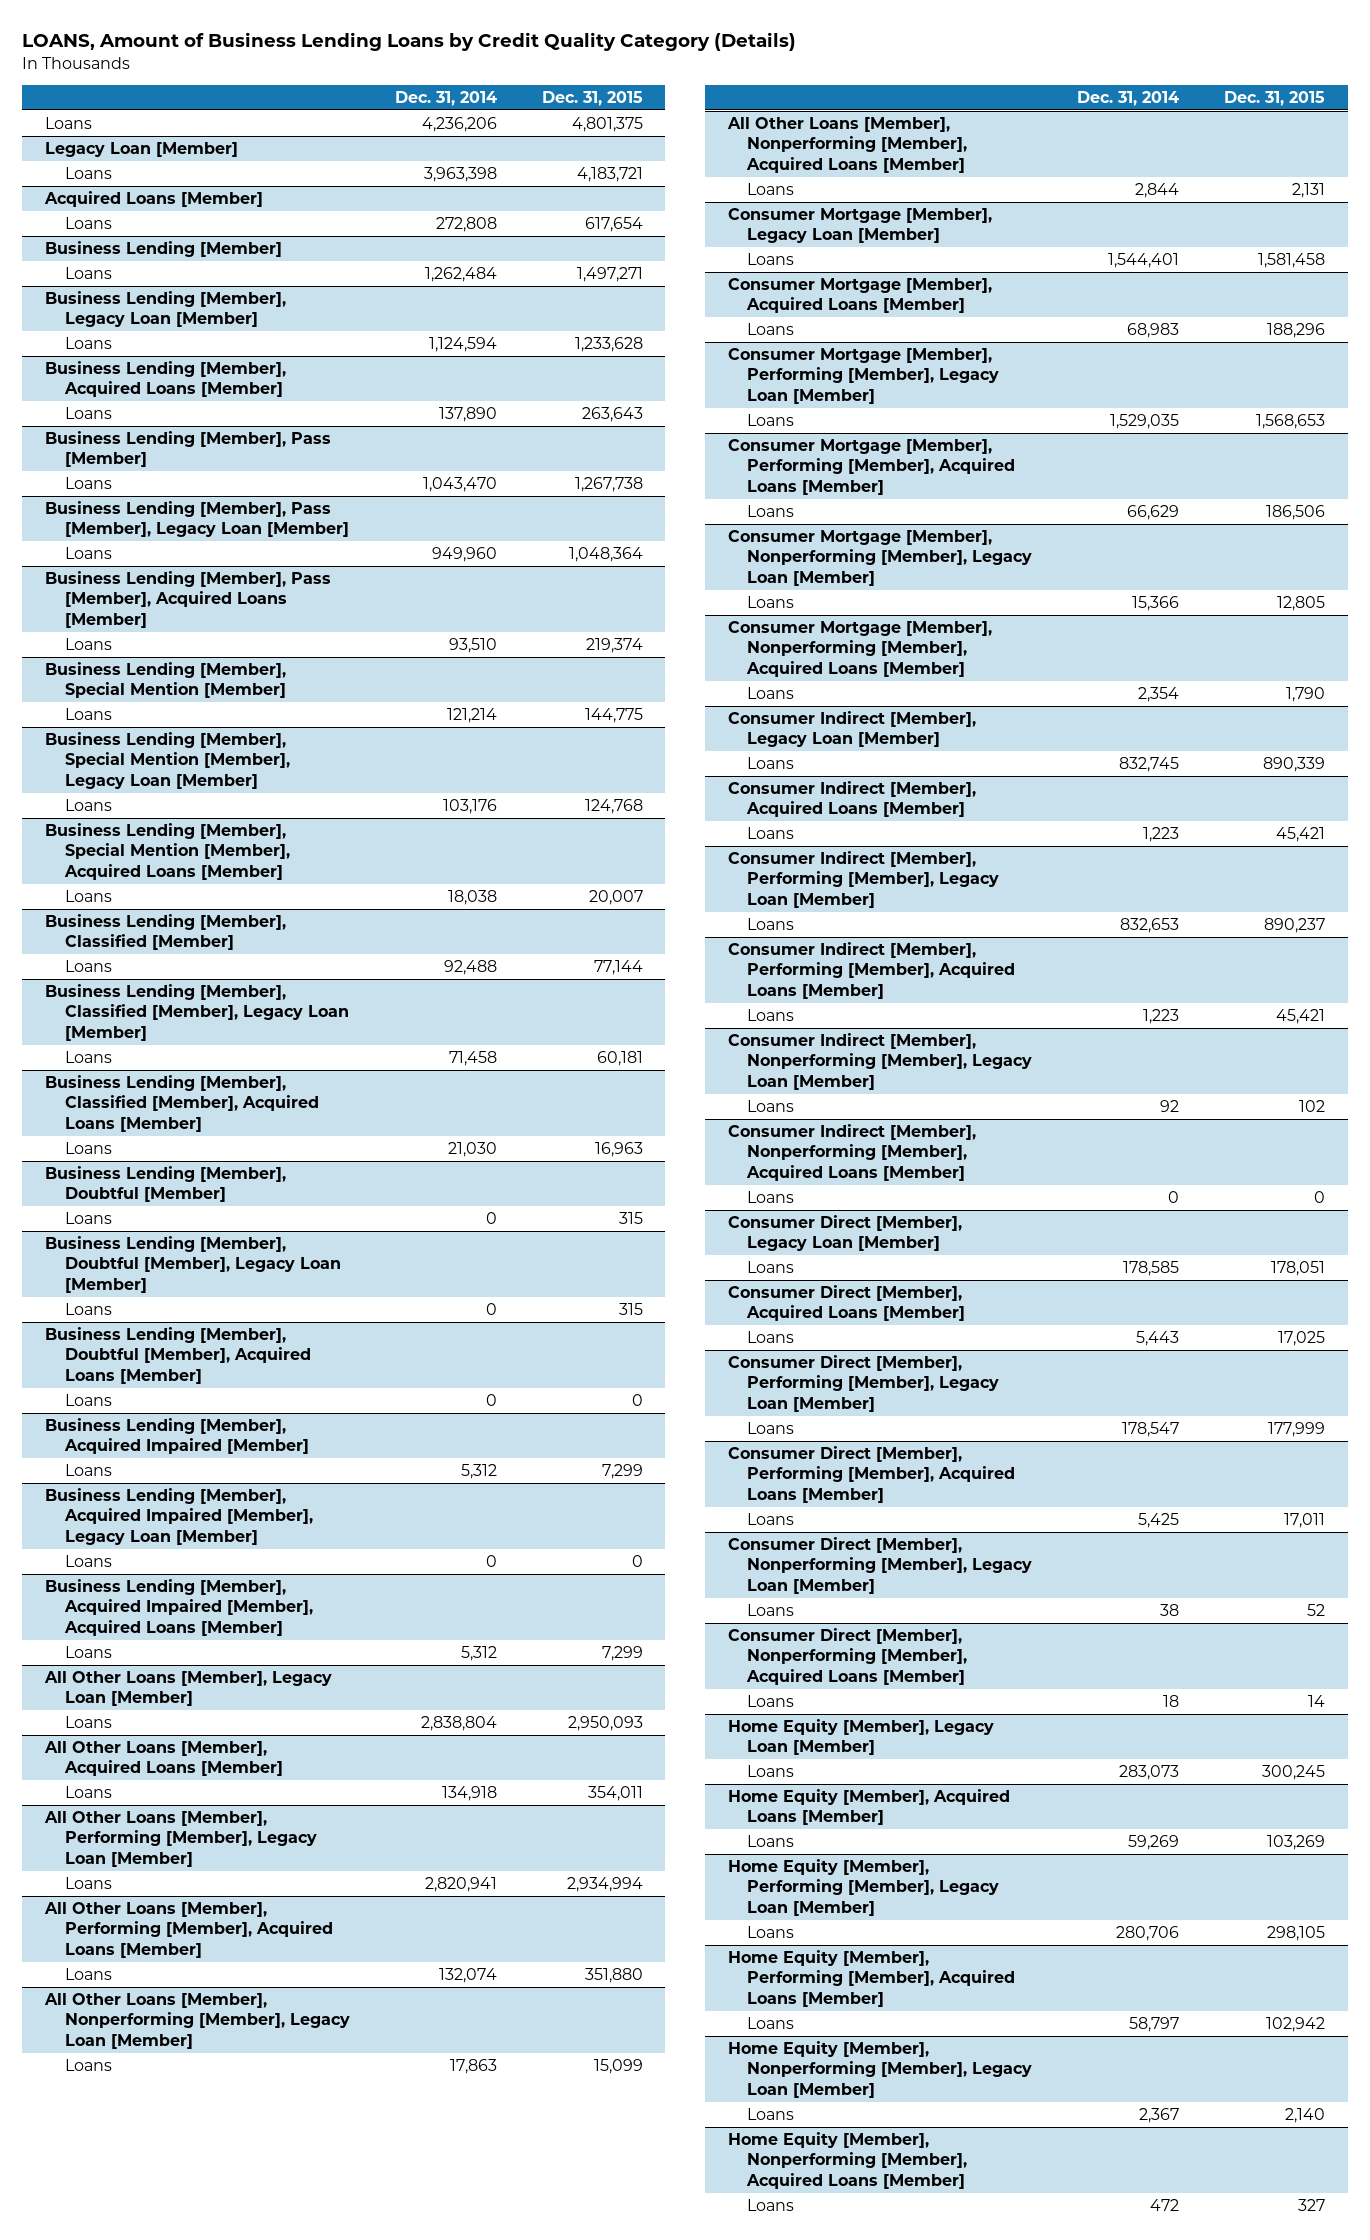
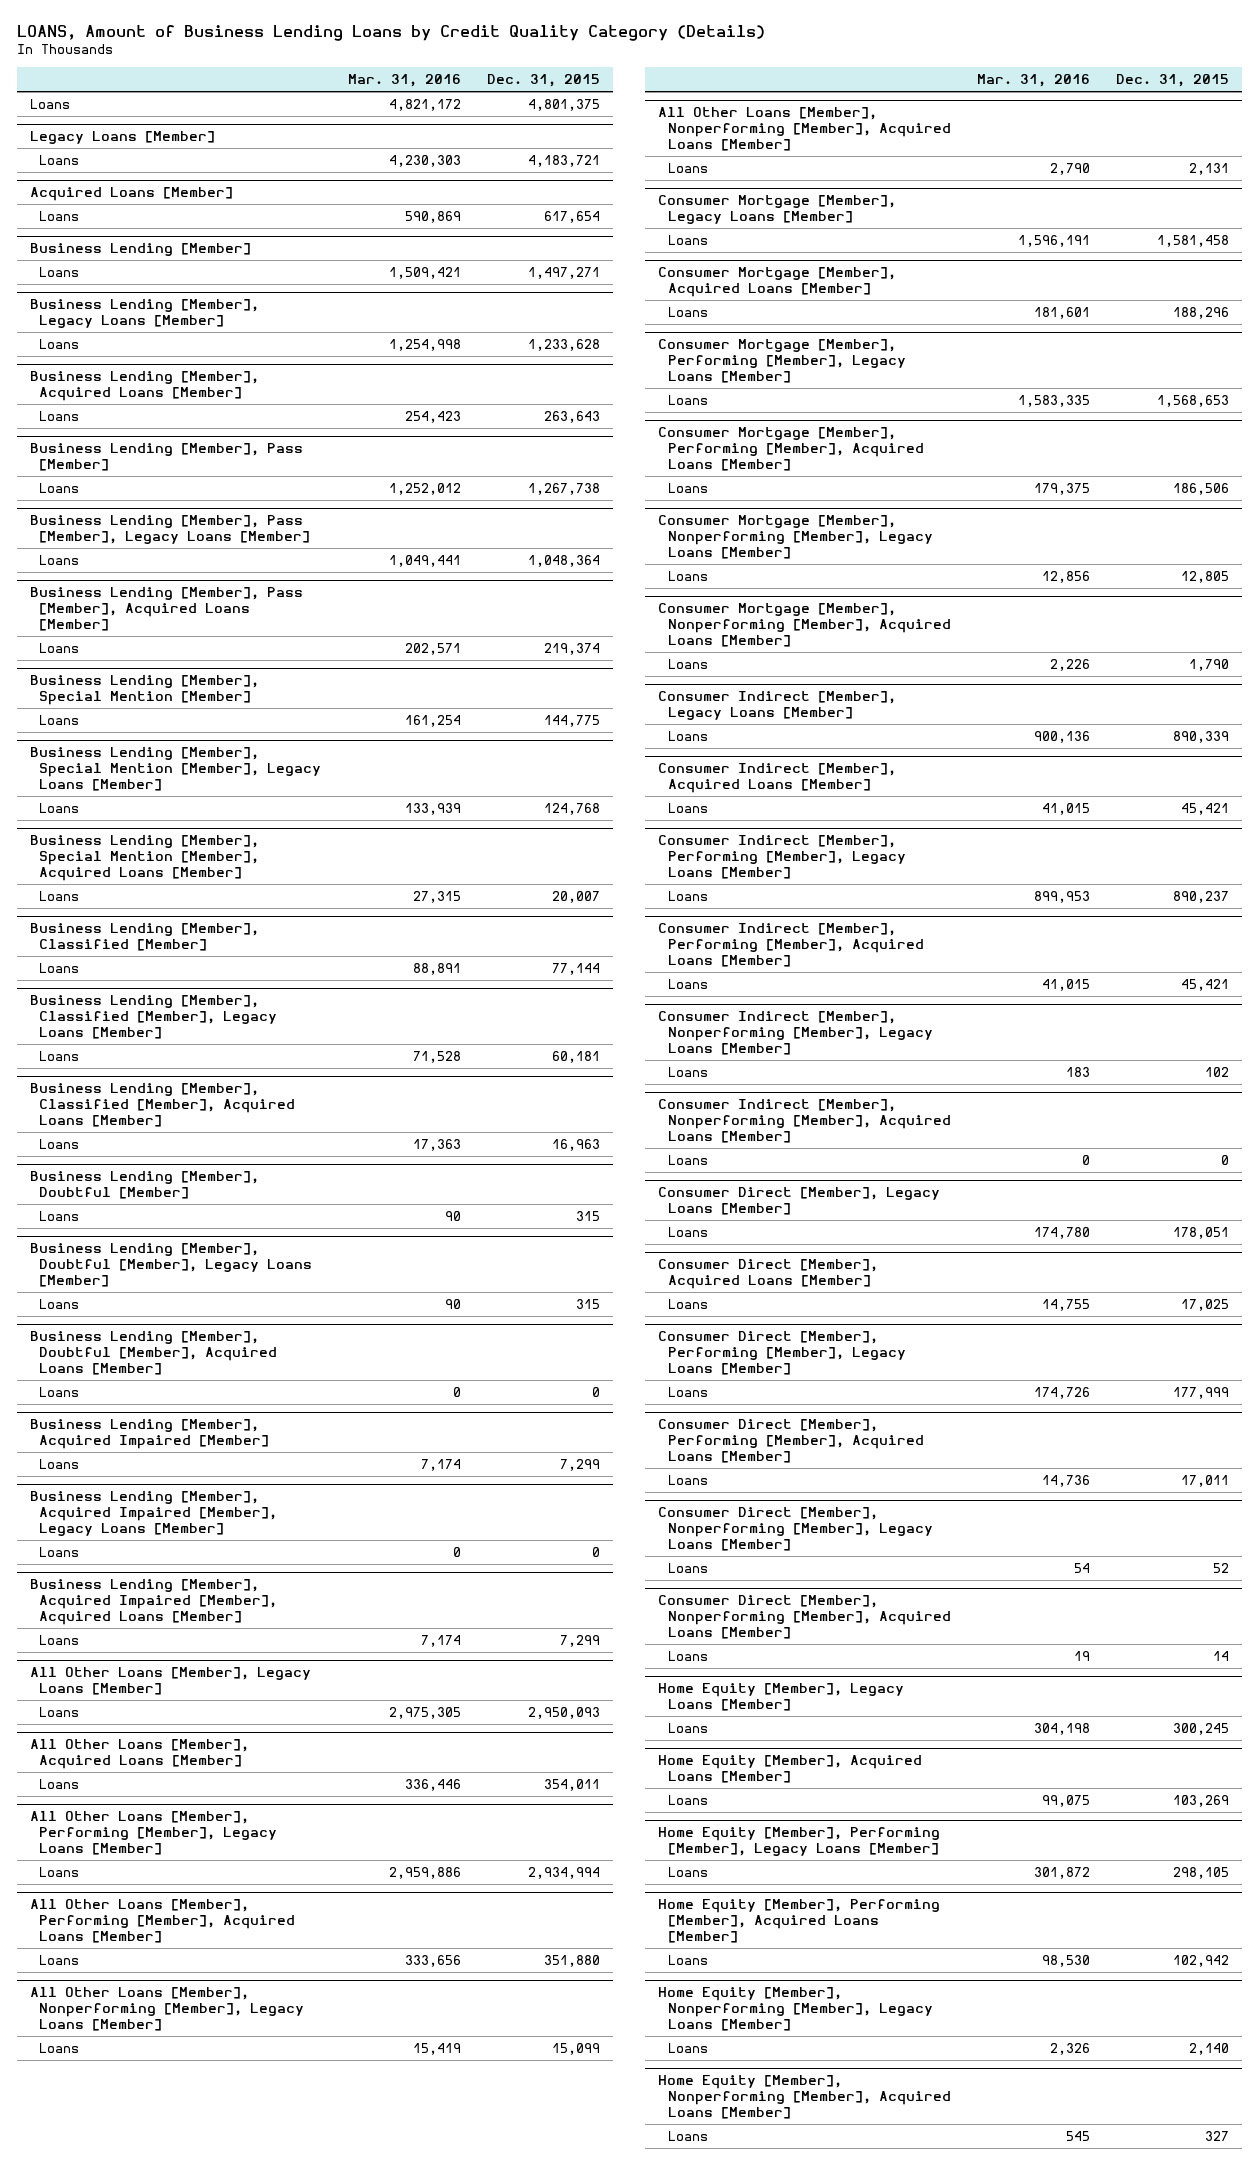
[394,90,497,106] Dec. 31, 2014 -> none
none -> [348,73,462,87] Mar. 31, 2016
[44,141,238,157] Legacy Loan [Member] -> [29,130,215,144] Legacy Loans [Member]
[44,290,286,328] Business Lending [Member], Legacy Loan [Member] -> [29,298,259,328] Business Lending [Member], Legacy Loans [Member]
[44,500,349,538] Business Lending [Member], Pass [Member], Legacy Loan [Member] -> [29,514,311,544] Business Lending [Member], Pass [Member], Legacy Loans [Member]
[44,731,290,789] Business Lending [Member], Special Mention [Member], Legacy Loan [Member] -> [29,746,322,791] Business Lending [Member], Special Mention [Member], Legacy Loans [Member]
[44,983,349,1041] Business Lending [Member], Classified [Member], Legacy Loan [Member] -> [29,994,278,1039] Business Lending [Member], Classified [Member], Legacy Loans [Member]
[44,1235,341,1293] Business Lending [Member], Doubtful [Member], Legacy Loan [Member] -> [29,1242,313,1287] Business Lending [Member], Doubtful [Member], Legacy Loans [Member]
[44,1487,313,1545] Business Lending [Member], Acquired Impaired [Member], Legacy Loan [Member] -> [29,1490,278,1536] Business Lending [Member], Acquired Impaired [Member], Legacy Loans [Member]
[43,1670,332,1707] All Other Loans [Member], Legacy Loan [Member] -> [29,1666,311,1695] All Other Loans [Member], Legacy Loans [Member]
[43,1810,317,1867] All Other Loans [Member], Performing [Member], Legacy Loan [Member] -> [29,1810,278,1855] All Other Loans [Member], Performing [Member], Legacy Loans [Member]
[43,1992,350,2049] All Other Loans [Member], Nonperforming [Member], Legacy Loan [Member] -> [29,1986,305,2031] All Other Loans [Member], Nonperforming [Member], Legacy Loans [Member]
[727,207,992,244] Consumer Mortgage [Member], Legacy Loan [Member] -> [658,194,897,224] Consumer Mortgage [Member], Legacy Loans [Member]
[727,347,1000,404] Consumer Mortgage [Member], Performing [Member], Legacy Loan [Member] -> [658,338,906,383] Consumer Mortgage [Member], Performing [Member], Legacy Loans [Member]
[727,529,1033,586] Consumer Mortgage [Member], Nonperforming [Member], Legacy Loan [Member] -> [658,514,933,559] Consumer Mortgage [Member], Nonperforming [Member], Legacy Loans [Member]
[727,710,976,748] Consumer Indirect [Member], Legacy Loan [Member] -> [658,690,897,720] Consumer Indirect [Member], Legacy Loans [Member]
[727,850,1000,908] Consumer Indirect [Member], Performing [Member], Legacy Loan [Member] -> [658,834,906,879] Consumer Indirect [Member], Performing [Member], Legacy Loans [Member]
[727,1032,1033,1090] Consumer Indirect [Member], Nonperforming [Member], Legacy Loan [Member] -> [658,1010,933,1055] Consumer Indirect [Member], Nonperforming [Member], Legacy Loans [Member]
[727,1214,962,1252] Consumer Direct [Member], Legacy Loan [Member] -> [658,1186,941,1215] Consumer Direct [Member], Legacy Loans [Member]
[727,1354,1000,1412] Consumer Direct [Member], Performing [Member], Legacy Loan [Member] -> [658,1330,906,1375] Consumer Direct [Member], Performing [Member], Legacy Loans [Member]
[727,1536,1033,1594] Consumer Direct [Member], Nonperforming [Member], Legacy Loan [Member] -> [658,1506,933,1551] Consumer Direct [Member], Nonperforming [Member], Legacy Loans [Member]
[727,1718,994,1756] Home Equity [Member], Legacy Loan [Member] -> [658,1682,905,1711] Home Equity [Member], Legacy Loans [Member]
[727,1858,1000,1916] Home Equity [Member], Performing [Member], Legacy Loan [Member] -> [658,1826,941,1856] Home Equity [Member], Performing [Member], Legacy Loans [Member]
[727,2040,1033,2098] Home Equity [Member], Nonperforming [Member], Legacy Loan [Member] -> [658,1986,933,2031] Home Equity [Member], Nonperforming [Member], Legacy Loans [Member]

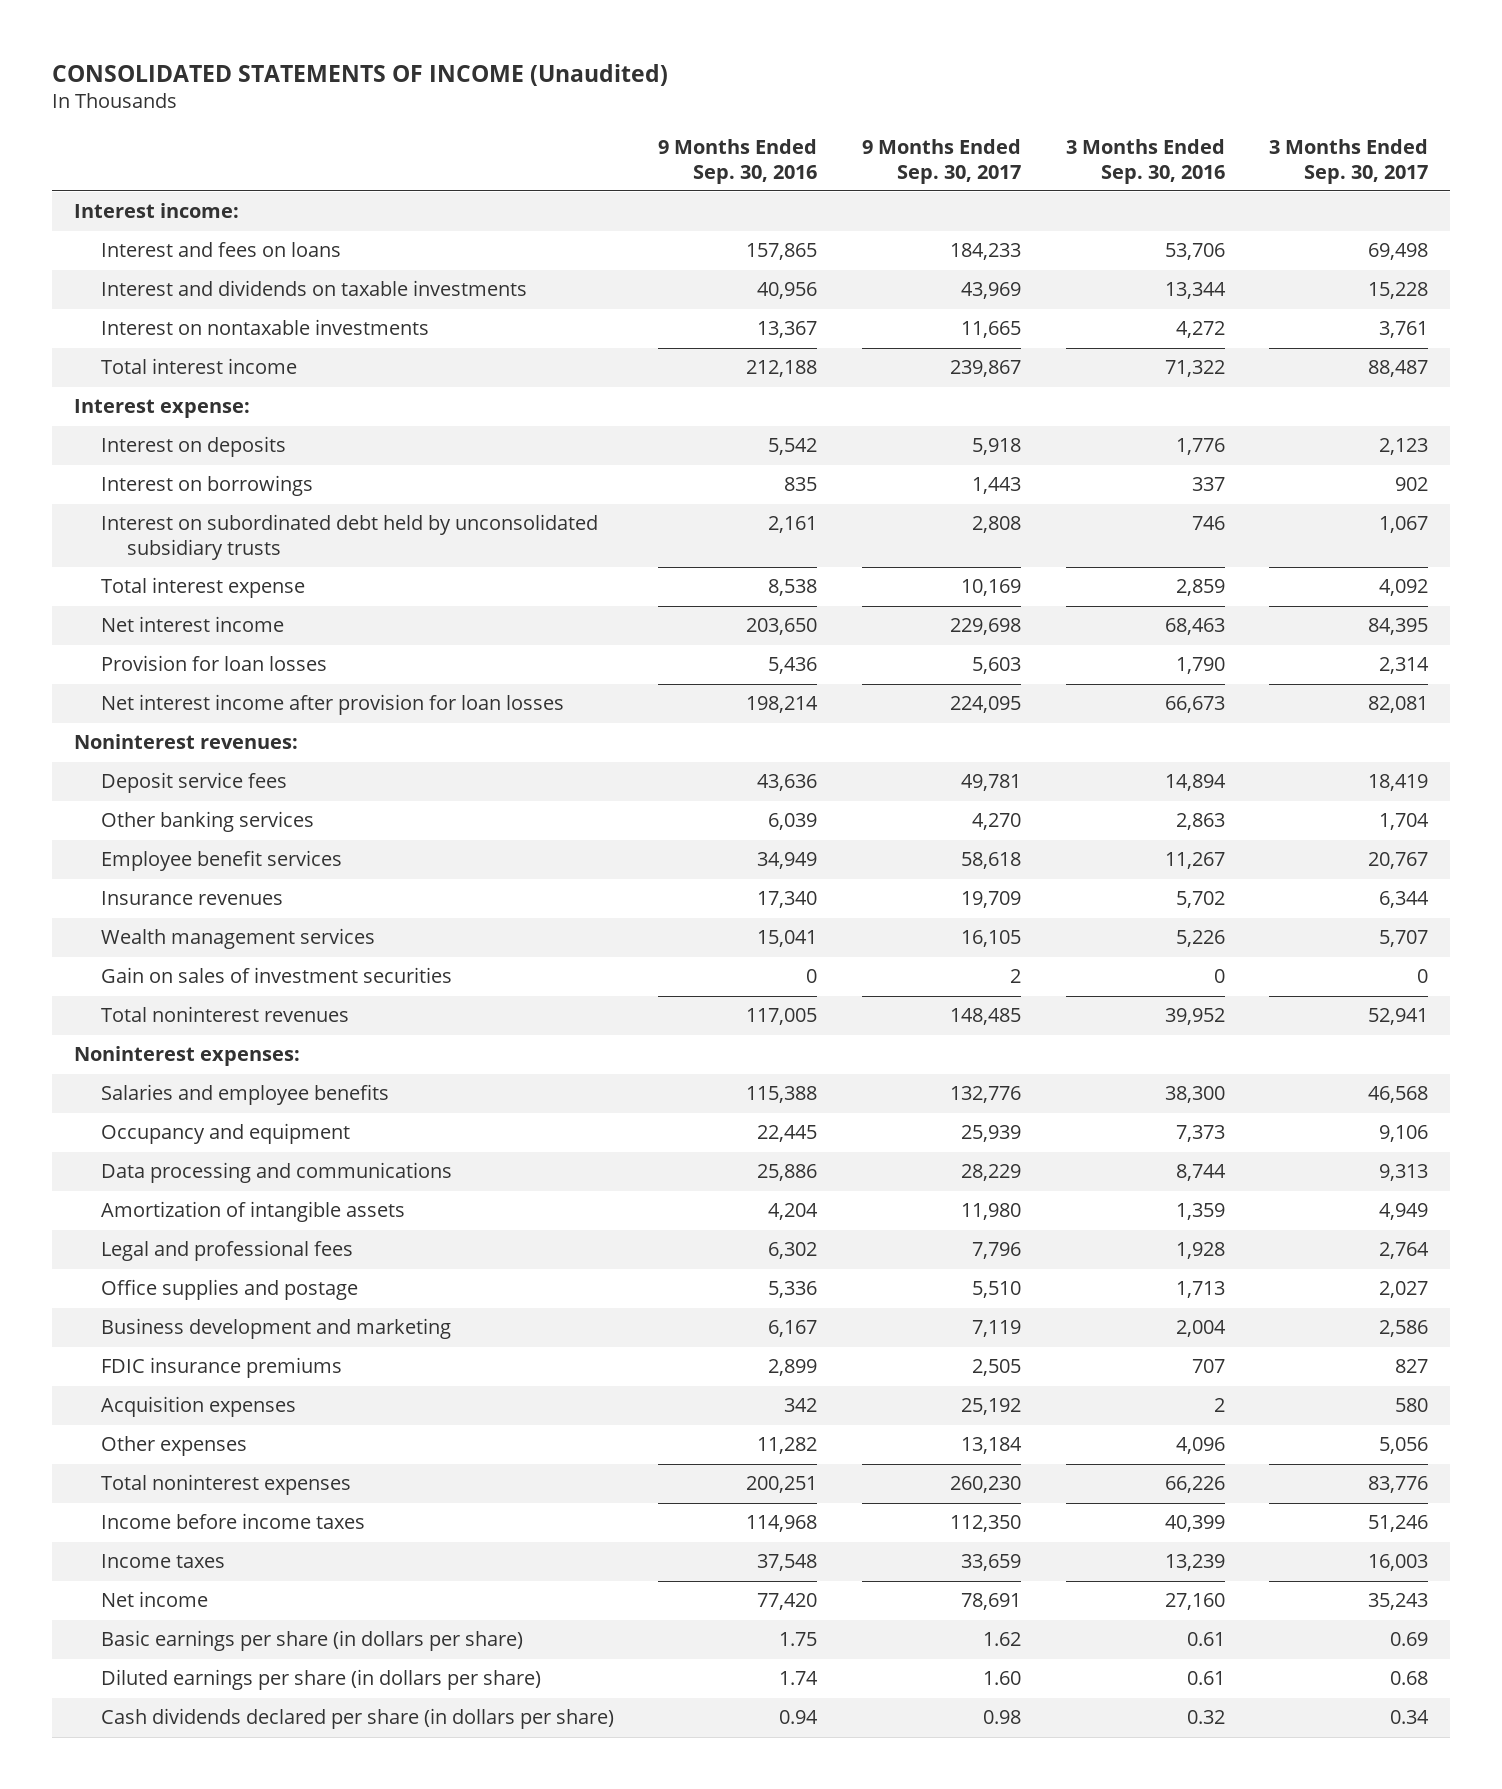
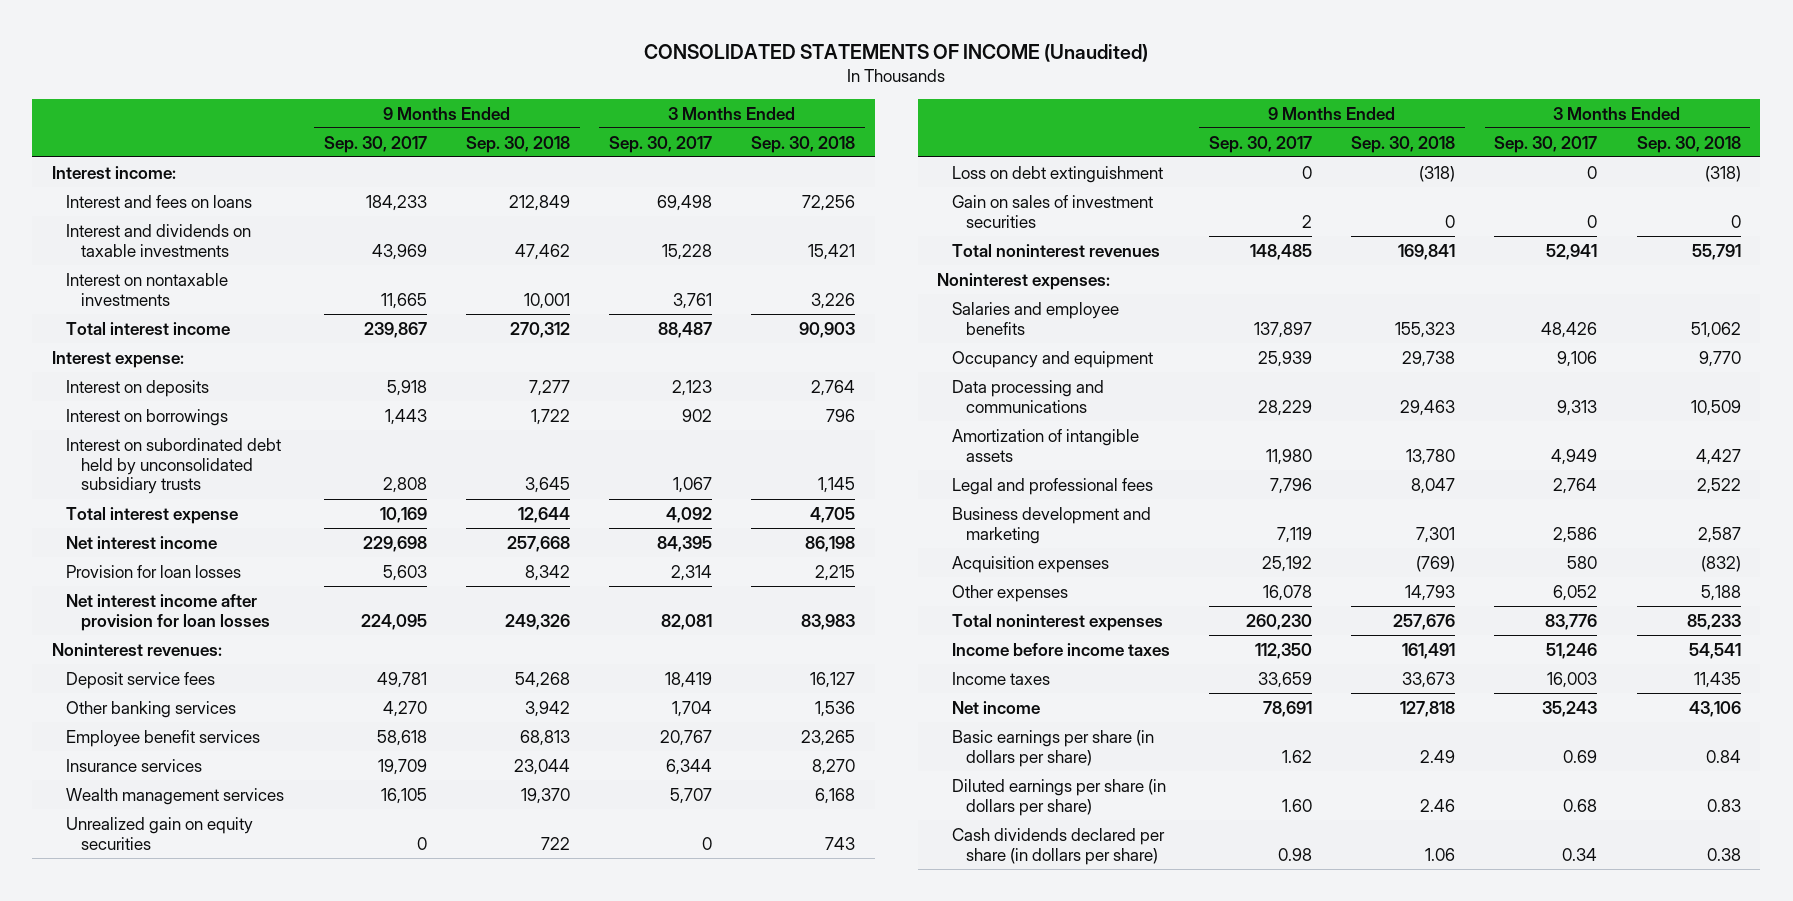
[658,138,818,184] 9 Months Ended Sep. 30, 2016 -> none
[1065,138,1225,184] 3 Months Ended Sep. 30, 2016 -> none
none -> [465,135,570,153] Sep. 30, 2018
none -> [751,135,856,153] Sep. 30, 2018
[100,891,283,906] Insurance revenues -> [66,758,203,772] Insurance services
none -> [66,816,254,850] Unrealized gain on equity securities
none -> [951,165,1163,183] Loss on debt extinguishment
[949,1086,1021,1104] 132,776 -> [1253,321,1312,338] 137,897
[1368,1086,1429,1104] 46,568 -> [1541,321,1598,338] 48,426
[100,1279,358,1301] Office supplies and postage -> none
[100,1357,342,1379] FDIC insurance premiums -> none
[960,1437,1022,1455] 13,184 -> [1262,584,1312,601] 16,078
[1379,1437,1429,1455] 5,056 -> [1553,584,1598,601] 6,052

